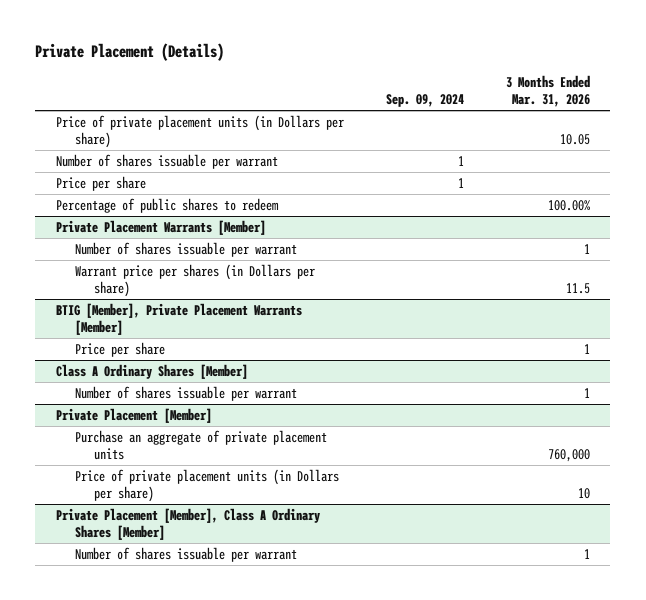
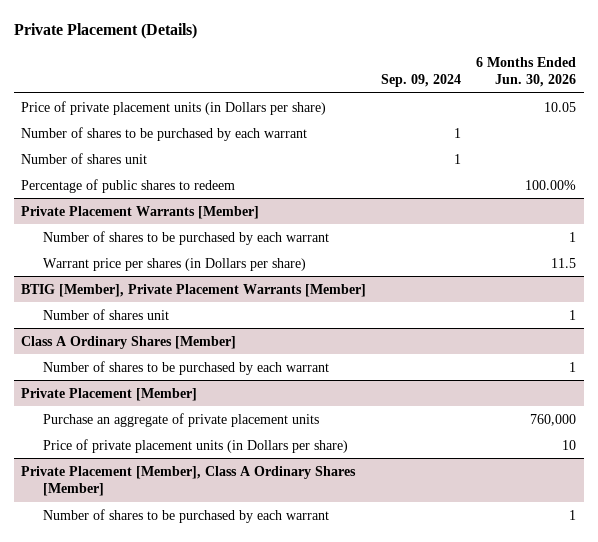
[505,75,590,108] 3 Months Ended Mar. 31, 2026 -> none
none -> [476,56,577,88] 6 Months Ended Jun. 30, 2026
[56,153,279,169] Number of shares issuable per warrant -> [21,126,308,141] Number of shares to be purchased by each warrant
[56,175,147,191] Price per share -> [21,152,148,164] Number of shares unit
[75,241,298,257] Number of shares issuable per warrant -> [43,230,330,245] Number of shares to be purchased by each warrant
[75,341,166,357] Price per share -> [43,308,170,320] Number of shares unit
[75,385,298,401] Number of shares issuable per warrant -> [43,360,330,375] Number of shares to be purchased by each warrant
[75,546,298,562] Number of shares issuable per warrant -> [43,508,330,523] Number of shares to be purchased by each warrant

